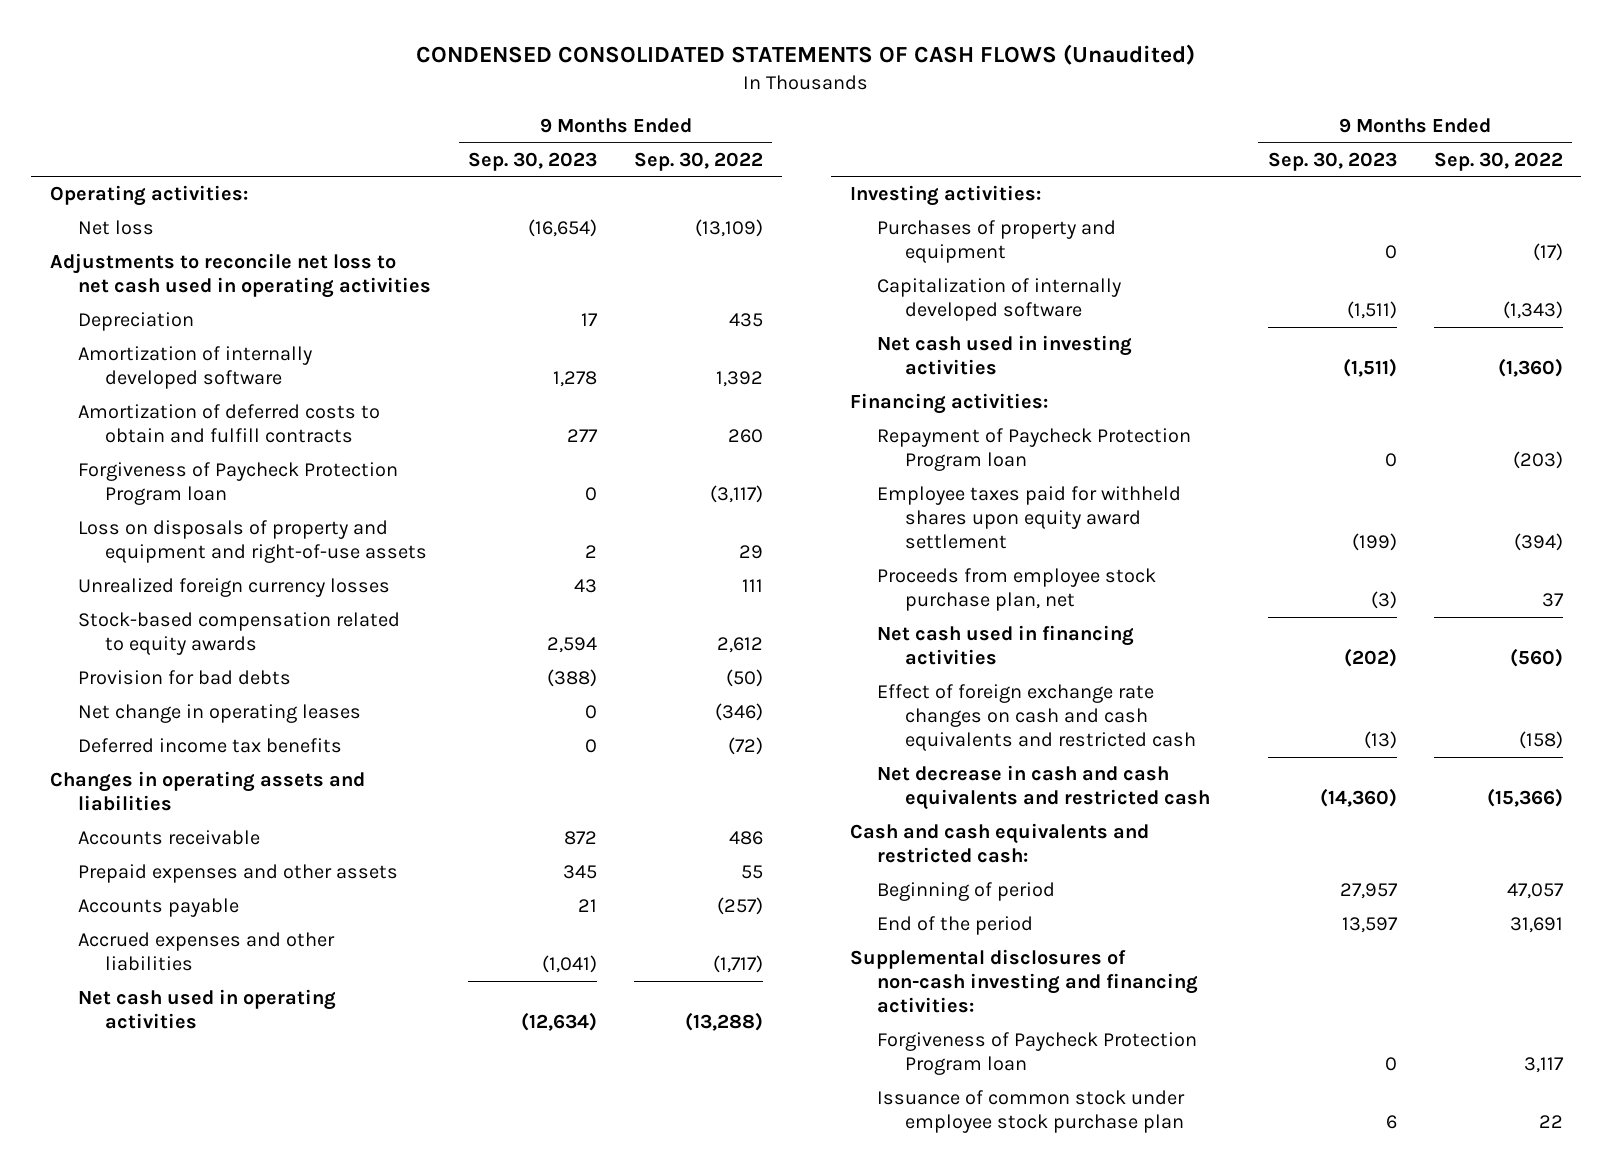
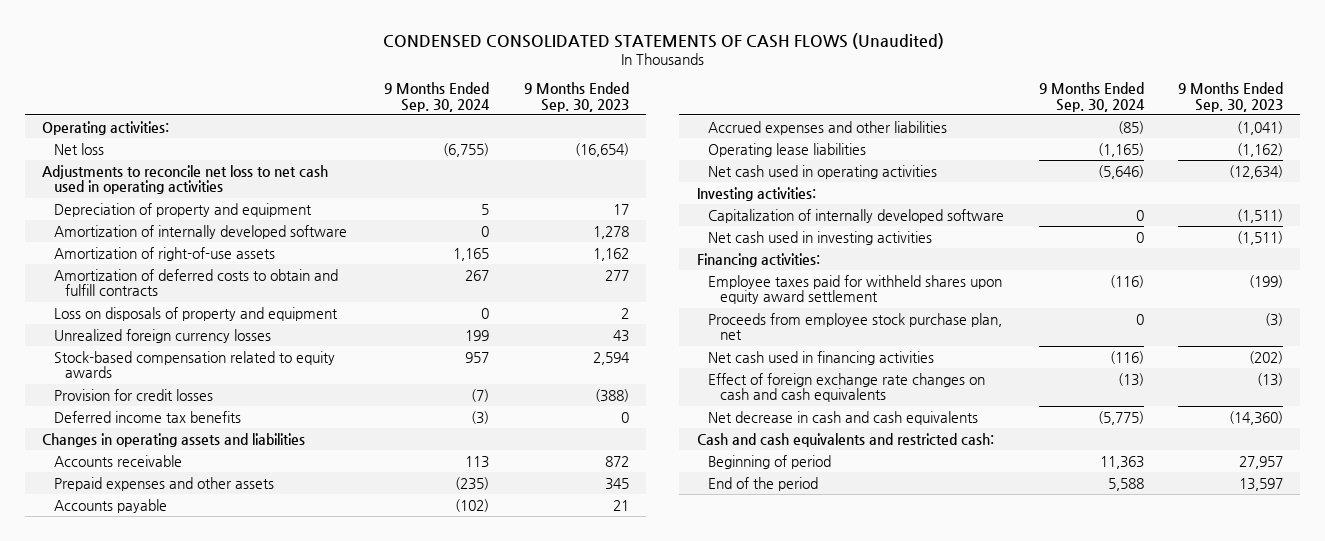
[634,151,764,171] Sep. 30, 2022 -> none
none -> [384,81,491,112] 9 Months Ended Sep. 30, 2024
[77,312,194,332] Depreciation -> [53,202,312,217] Depreciation of property and equipment
none -> [53,246,275,261] Amortization of right-of-use assets
[77,462,398,506] Forgiveness of Paycheck Protection Program loan -> none
[77,520,428,564] Loss on disposals of property and equipment and right-of-use assets -> [53,306,338,321] Loss on disposals of property and equipment
[77,704,361,724] Net change in operating leases -> none
[77,670,291,686] Provision for bad debts -> [53,388,213,401] Provision for credit losses
none -> [708,142,867,157] Operating lease liabilities
[877,220,1117,264] Purchases of property and equipment -> none
[877,428,1192,472] Repayment of Paycheck Protection Program loan -> none
[877,684,1197,752] Effect of foreign exchange rate changes on cash and cash equivalents and restricted cash -> [708,372,986,403] Effect of foreign exchange rate changes on cash and cash equivalents
[877,765,1211,811] Net decrease in cash and cash equivalents and restricted cash -> [708,410,979,425] Net decrease in cash and cash equivalents
[849,949,1199,1014] Supplemental disclosures of non-cash investing and financing activities: -> none
[877,1032,1198,1076] Forgiveness of Paycheck Protection Program loan -> none
[877,1090,1186,1134] Issuance of common stock under employee stock purchase plan -> none

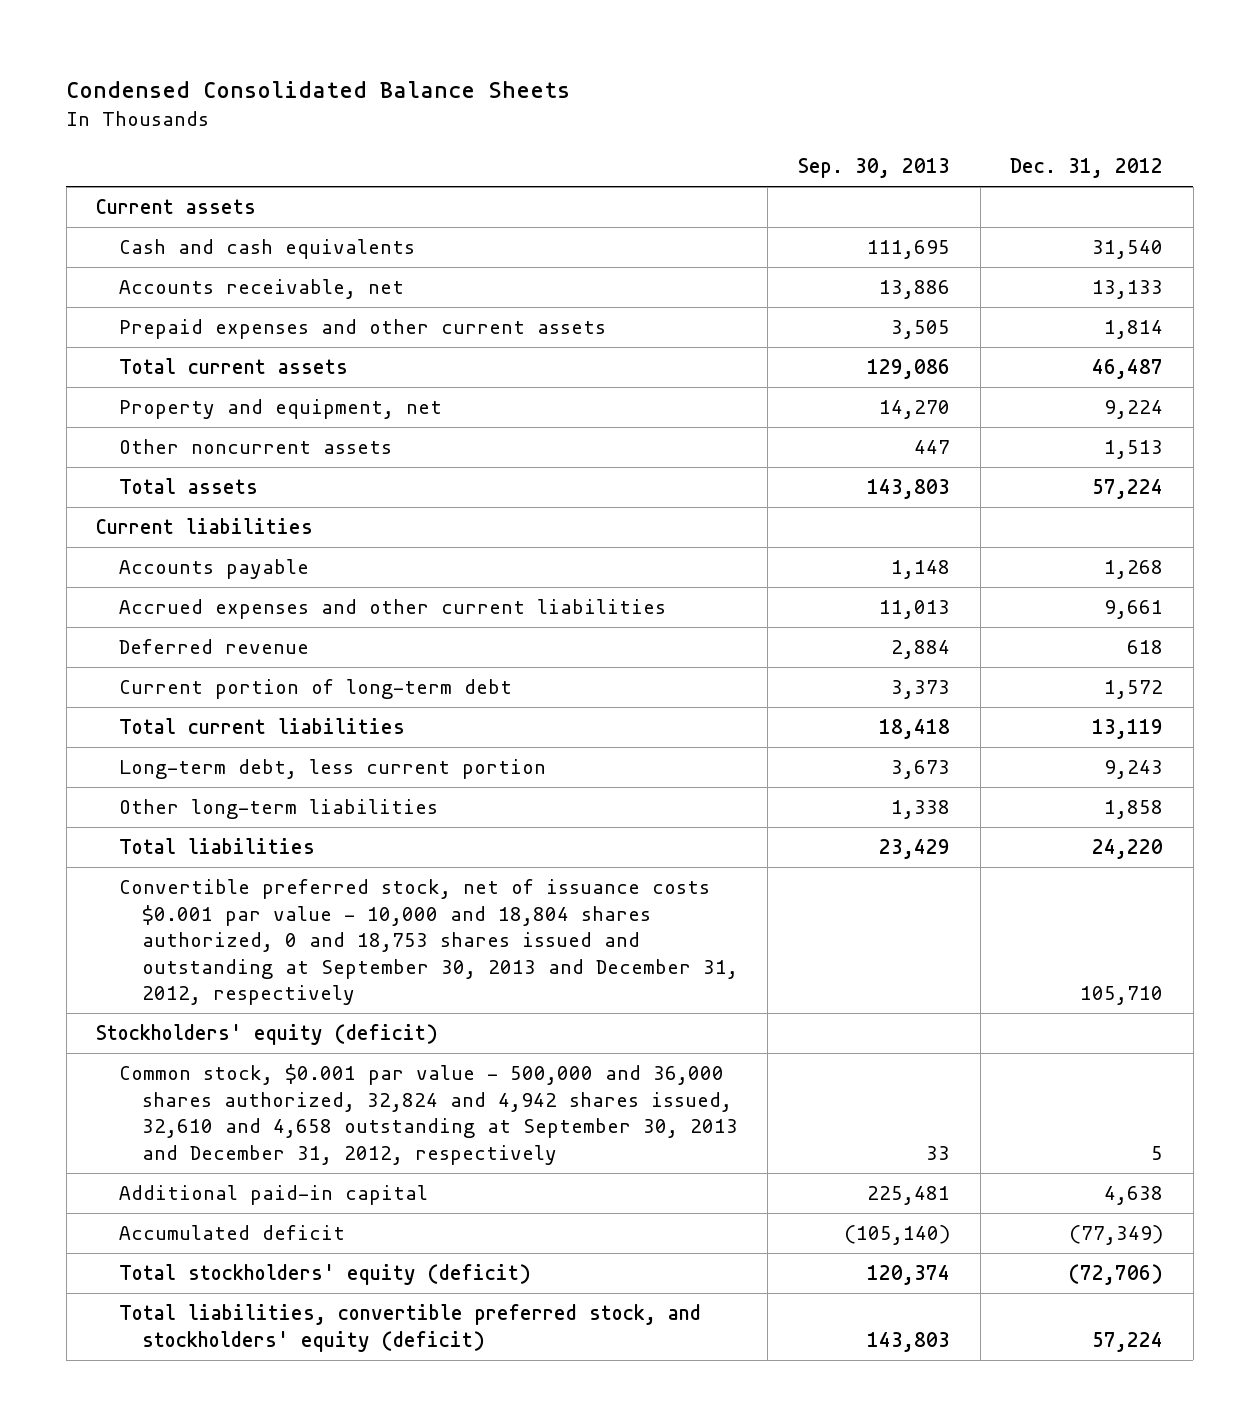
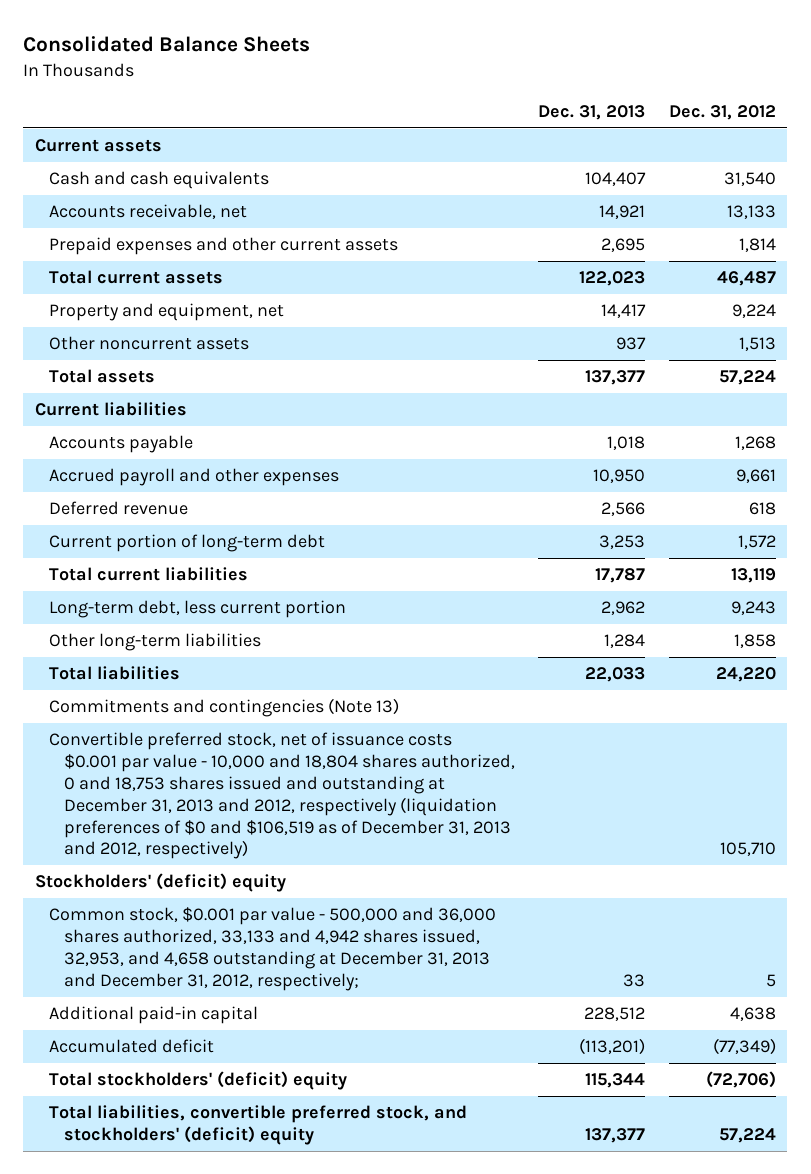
[66,81,571,99] Condensed Consolidated Balance Sheets -> [23,36,311,53] Consolidated Balance Sheets
[797,158,950,179] Sep. 30, 2013 -> none
none -> [538,104,646,120] Dec. 31, 2013
[119,599,667,620] Accrued expenses and other current liabilities -> [49,468,340,487] Accrued payroll and other expenses
none -> [49,698,400,718] Commitments and contingencies (Note 13)
[119,879,738,1006] Convertible preferred stock, net of issuance costs $0.001 par value - 10,000 and 18,804 shares authorized, 0 and 18,753 shares issued and outstanding at September 30, 2013 and December 31, 2012, respectively -> [49,732,515,860] Convertible preferred stock, net of issuance costs $0.001 par value - 10,000 and 18,804 shares authorized, 0 and 18,753 shares issued and outstanding at December 31, 2013 and 2012, respectively (liquidation preferences of $0 and $106,519 as of December 31, 2013 and 2012, respectively)
[96,1024,439,1046] Stockholders' equity (deficit) -> [34,873,286,893] Stockholders' (deficit) equity
[119,1064,738,1165] Common stock, $0.001 par value - 500,000 and 36,000 shares authorized, 32,824 and 4,942 shares issued, 32,610 and 4,658 outstanding at September 30, 2013 and December 31, 2012, respectively -> [49,907,497,991] Common stock, $0.001 par value - 500,000 and 36,000 shares authorized, 33,133 and 4,942 shares issued, 32,953, and 4,658 outstanding at December 31, 2013 and December 31, 2012, respectively;
[119,1264,532,1286] Total stockholders' equity (deficit) -> [49,1071,348,1091] Total stockholders' (deficit) equity
[119,1304,702,1352] Total liabilities, convertible preferred stock, and stockholders' equity (deficit) -> [49,1105,468,1146] Total liabilities, convertible preferred stock, and stockholders' (deficit) equity

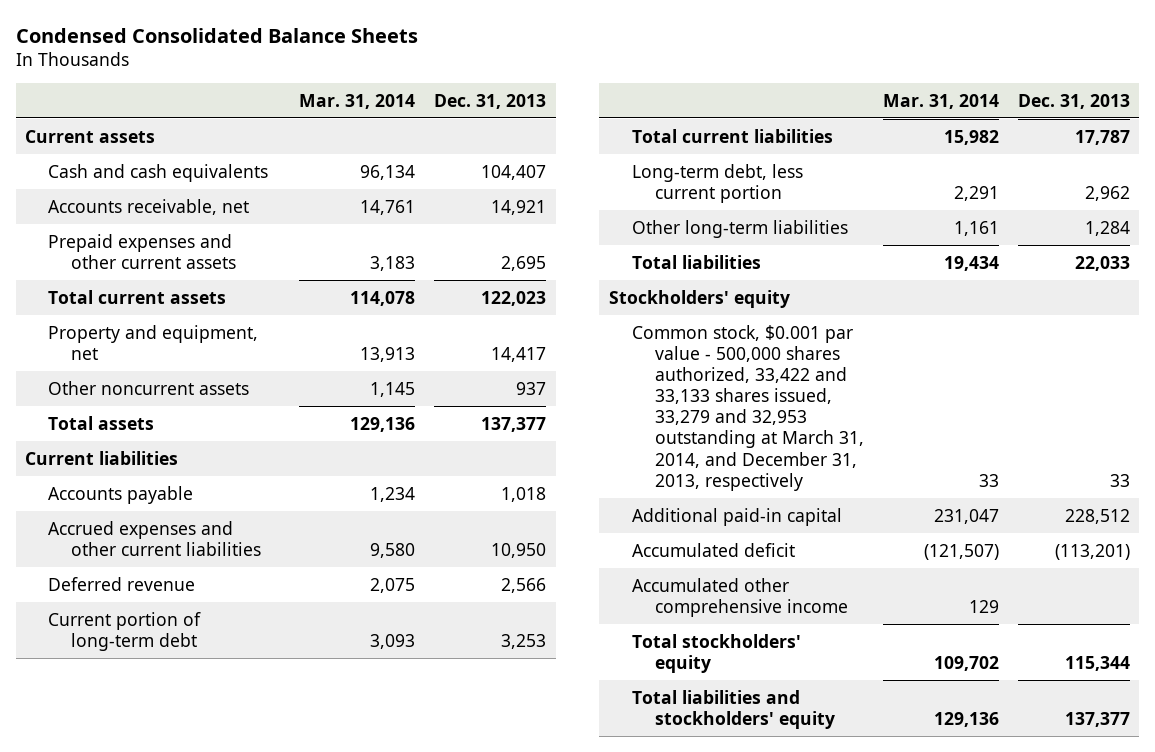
[23,36,311,53] Consolidated Balance Sheets -> [15,27,418,43] Condensed Consolidated Balance Sheets
[668,104,776,120] Dec. 31, 2012 -> none
none -> [299,93,416,109] Mar. 31, 2014
[49,468,340,487] Accrued payroll and other expenses -> [48,520,262,556] Accrued expenses and other current liabilities
[49,698,400,718] Commitments and contingencies (Note 13) -> none
[49,732,515,860] Convertible preferred stock, net of issuance costs $0.001 par value - 10,000 and 18,804 shares authorized, 0 and 18,753 shares issued and outstanding at December 31, 2013 and 2012, respectively (liquidation preferences of $0 and $106,519 as of December 31, 2013 and 2012, respectively) -> none
[34,873,286,893] Stockholders' (deficit) equity -> [608,289,790,308] Stockholders' equity
[49,907,497,991] Common stock, $0.001 par value - 500,000 and 36,000 shares authorized, 33,133 and 4,942 shares issued, 32,953, and 4,658 outstanding at December 31, 2013 and December 31, 2012, respectively; -> [631,324,864,491] Common stock, $0.001 par value - 500,000 shares authorized, 33,422 and 33,133 shares issued, 33,279 and 32,953 outstanding at March 31, 2014, and December 31, 2013, respectively
none -> [631,577,848,617] Accumulated other comprehensive income
[49,1071,348,1091] Total stockholders' (deficit) equity -> [631,633,801,673] Total stockholders' equity
[49,1105,468,1146] Total liabilities, convertible preferred stock, and stockholders' (deficit) equity -> [631,689,835,729] Total liabilities and stockholders' equity

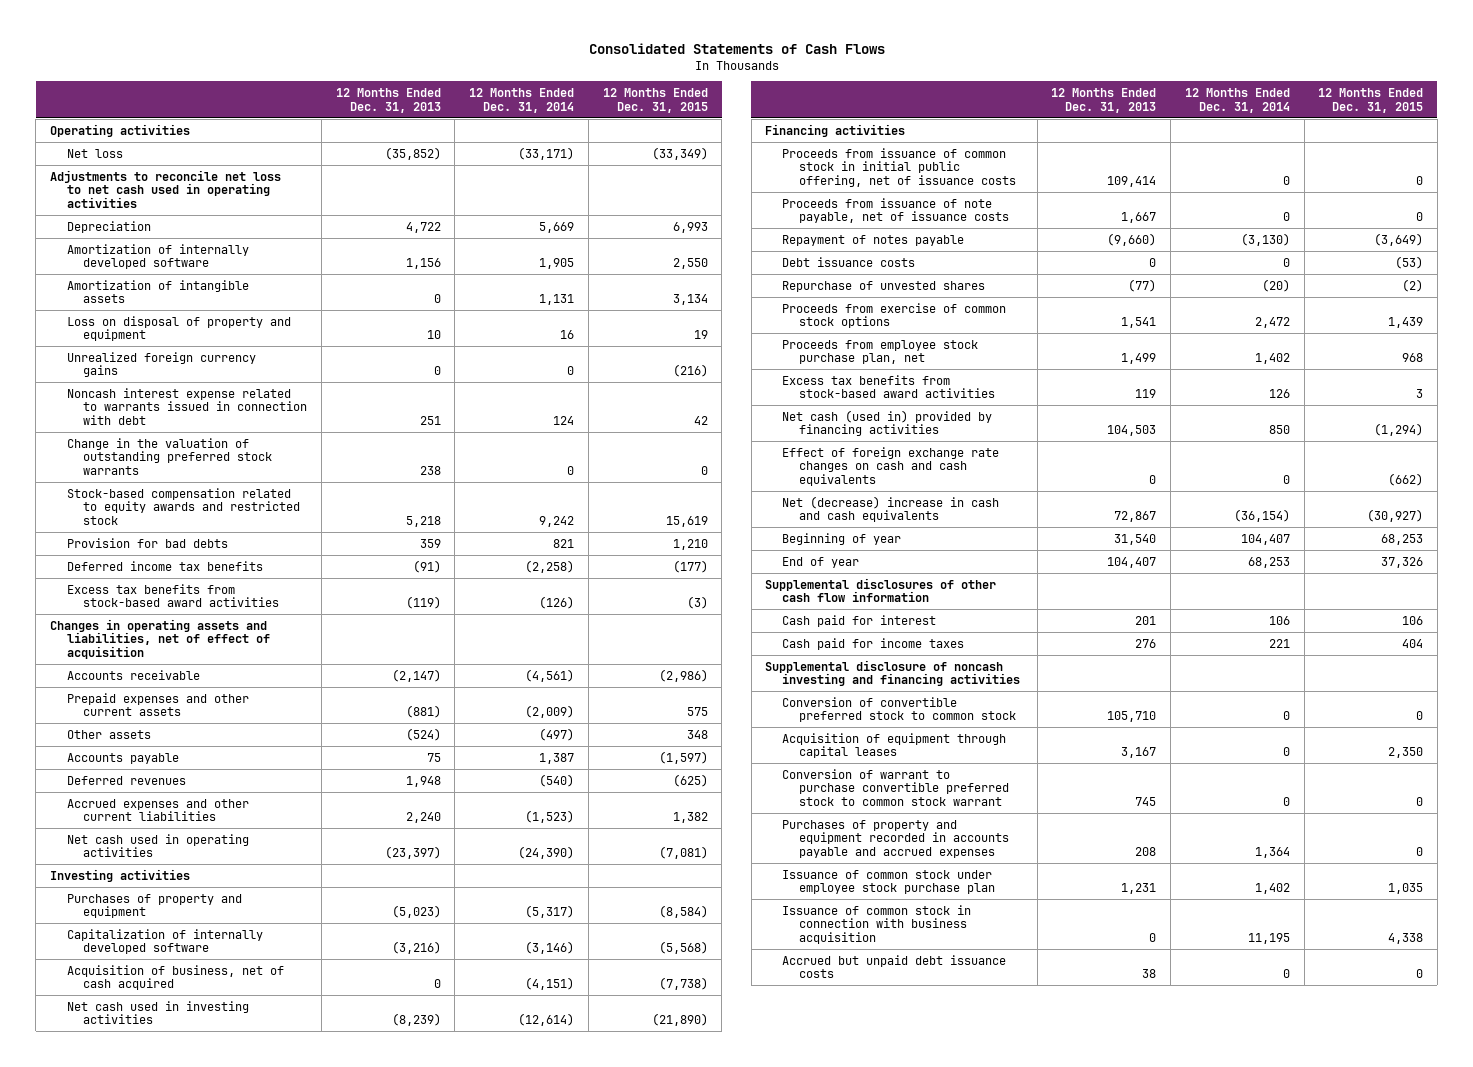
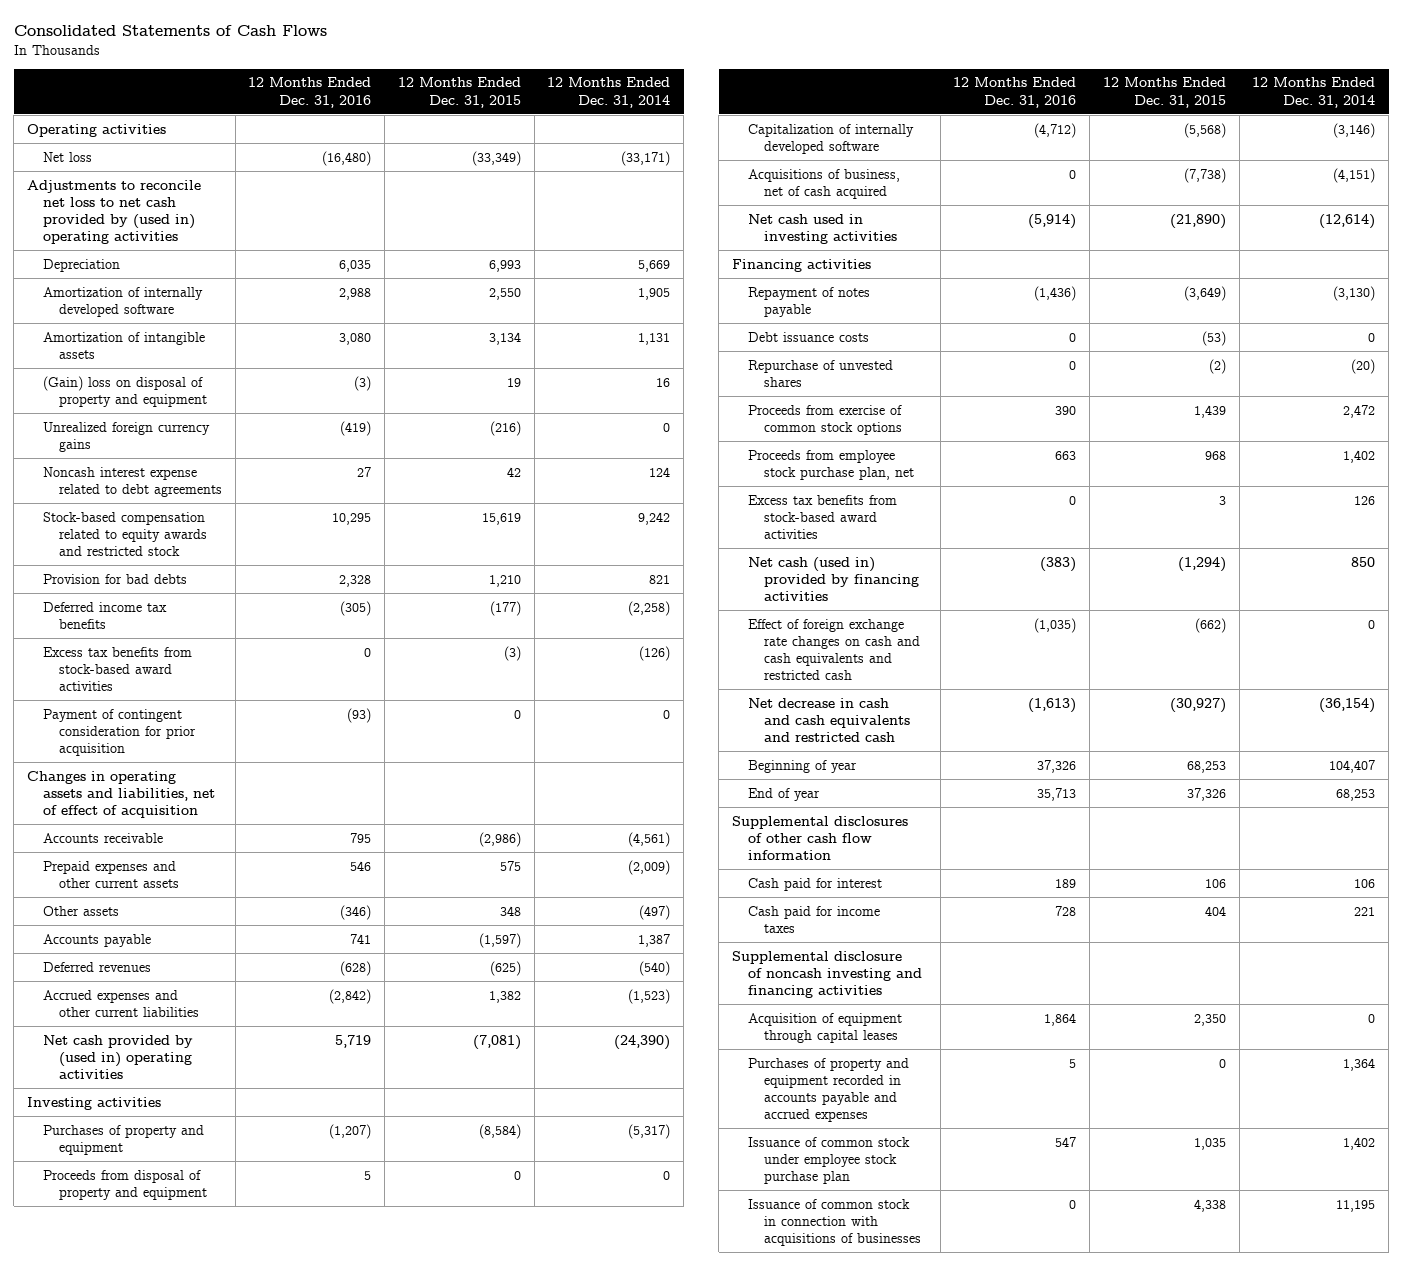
[335,87,441,113] 12 Months Ended Dec. 31, 2013 -> none
none -> [248,77,372,108] 12 Months Ended Dec. 31, 2016
[49,169,281,209] Adjustments to reconcile net loss to net cash used in operating activities -> [27,179,202,245] Adjustments to reconcile net loss to net cash provided by (used in) operating activities
[66,315,291,342] Loss on disposal of property and equipment -> [42,375,207,407] (Gain) loss on disposal of property and equipment
[66,437,273,476] Change in the valuation of outstanding preferred stock warrants -> none
[66,387,308,426] Noncash interest expense related to warrants issued in connection with debt -> [42,466,222,497] Noncash interest expense related to debt agreements
none -> [42,708,196,757] Payment of contingent consideration for prior acquisition
[66,833,249,858] Net cash used in operating activities -> [42,1034,193,1080] Net cash provided by (used in) operating activities
none -> [42,1169,207,1200] Proceeds from disposal of property and equipment
[66,964,284,991] Acquisition of business, net of cash acquired -> [747,168,900,199] Acquisitions of business, net of cash acquired
[782,147,1016,188] Proceeds from issuance of common stock in initial public offering, net of issuance costs -> none
[782,197,1009,224] Proceeds from issuance of note payable, net of issuance costs -> none
[782,446,1000,487] Effect of foreign exchange rate changes on cash and cash equivalents -> [747,618,920,681] Effect of foreign exchange rate changes on cash and cash equivalents and restricted cash
[782,495,1000,523] Net (decrease) increase in cash and cash equivalents -> [747,697,910,743] Net decrease in cash and cash equivalents and restricted cash
[782,696,1016,723] Conversion of convertible preferred stock to common stock -> none
[782,768,1009,807] Conversion of warrant to purchase convertible preferred stock to common stock warrant -> none
[782,954,1007,979] Accrued but unpaid debt issuance costs -> none
[782,904,972,945] Issuance of common stock in connection with business acquisition -> [747,1198,921,1247] Issuance of common stock in connection with acquisitions of businesses

